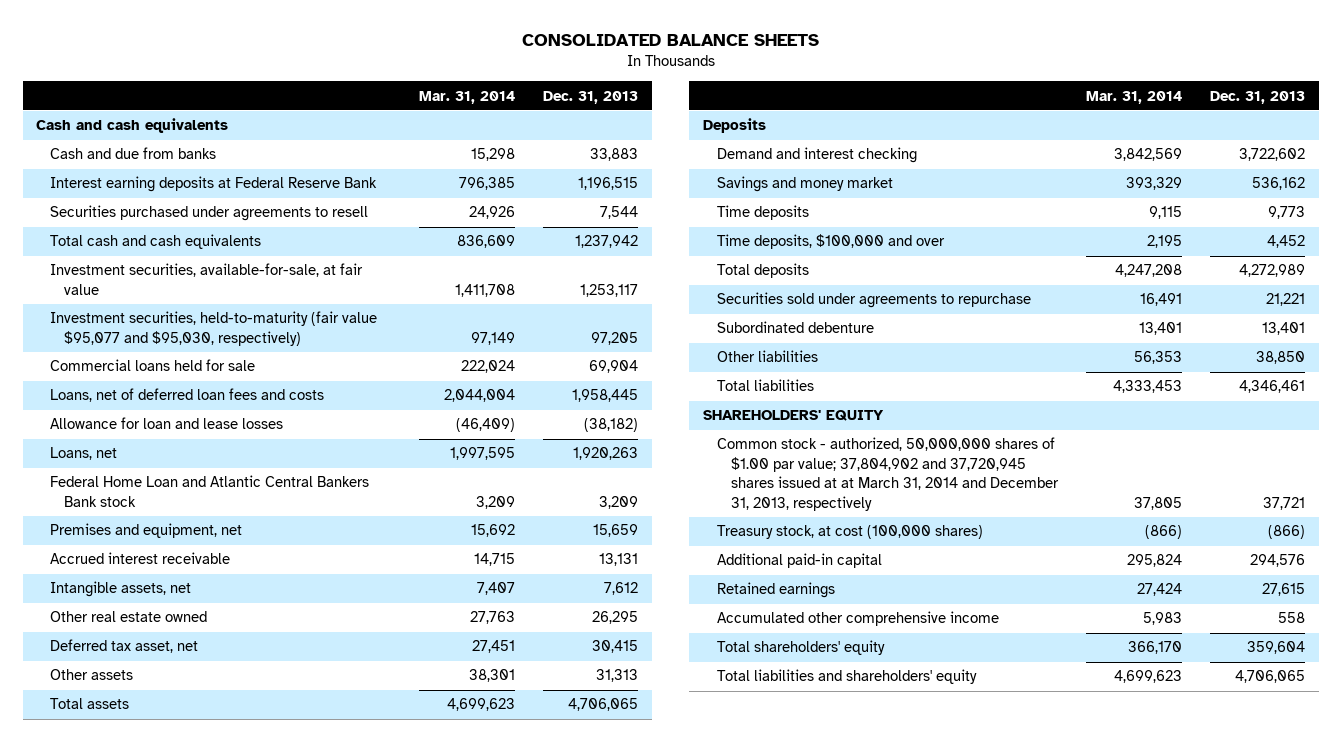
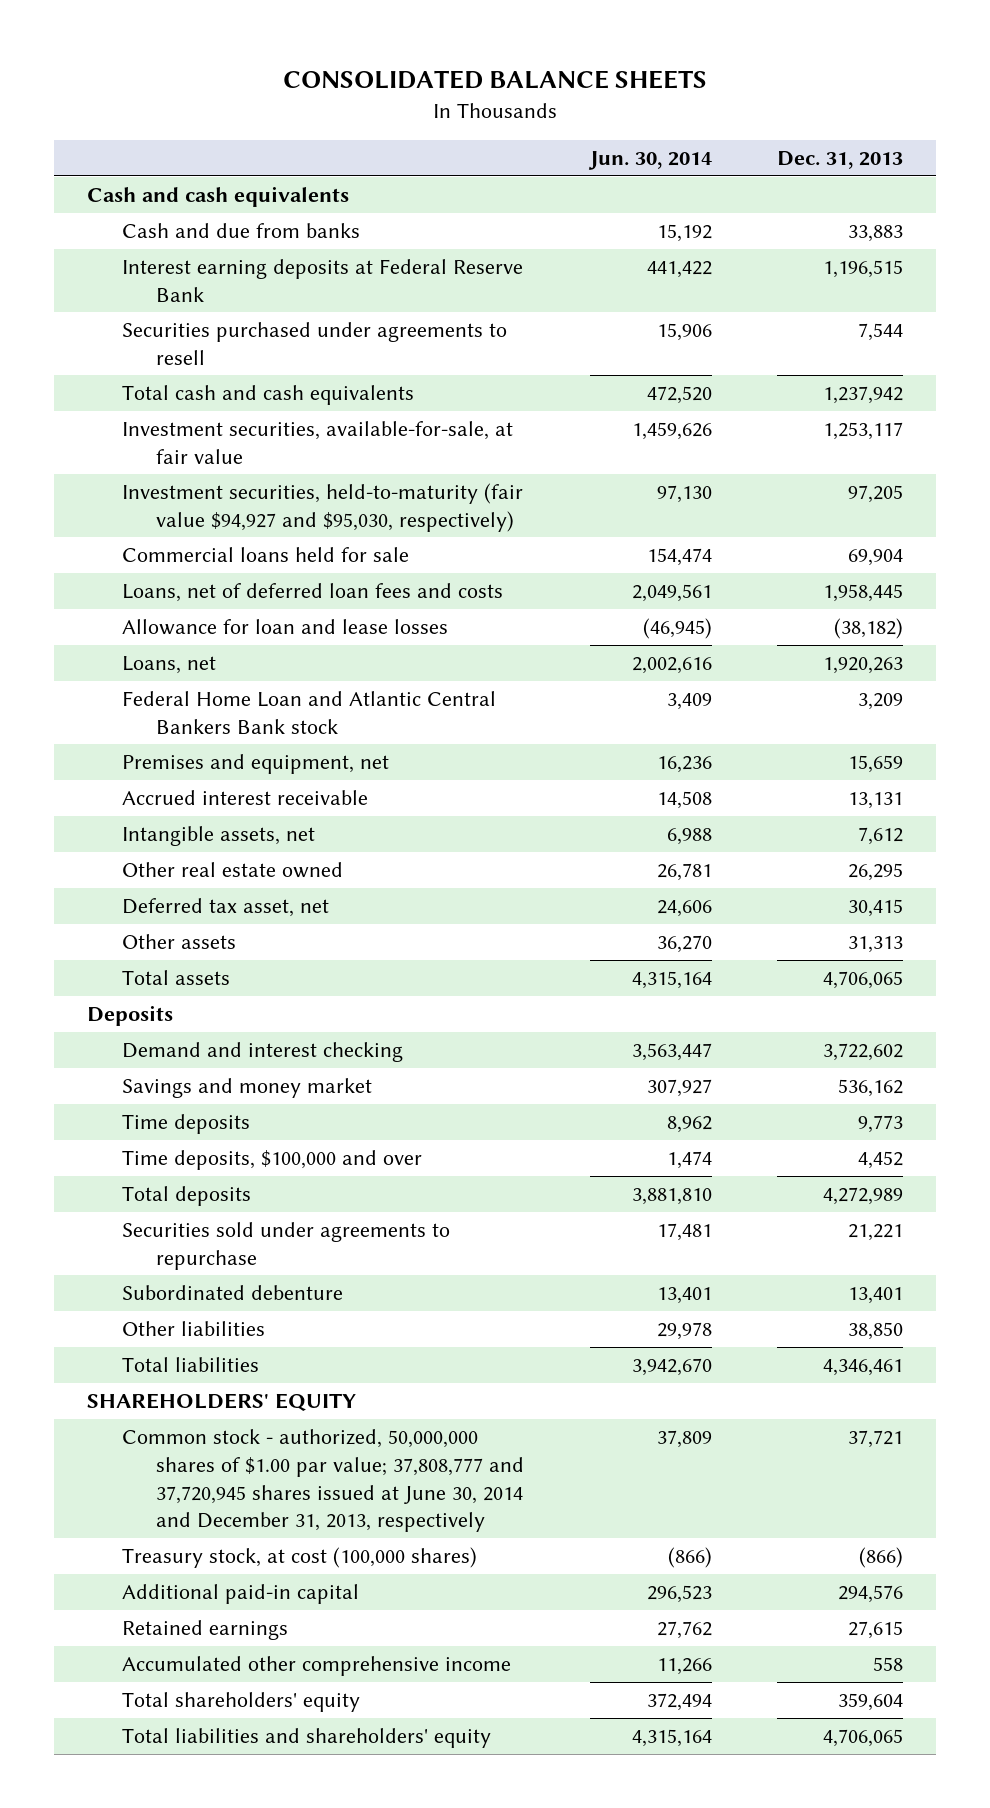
[418,90,515,104] Mar. 31, 2014 -> none
none -> [587,151,712,171] Jun. 30, 2014
[50,311,378,346] Investment securities, held-to-maturity (fair value $95,077 and $95,030, respectively) -> [121,482,523,532] Investment securities, held-to-maturity (fair value $94,927 and $95,030, respectively)
[717,437,1059,511] Common stock - authorized, 50,000,000 shares of $1.00 par value; 37,804,902 and 37,720,945 shares issued at at March 31, 2014 and December 31, 2013, respectively -> [121,1428,525,1533] Common stock - authorized, 50,000,000 shares of $1.00 par value; 37,808,777 and 37,720,945 shares issued at June 30, 2014 and December 31, 2013, respectively

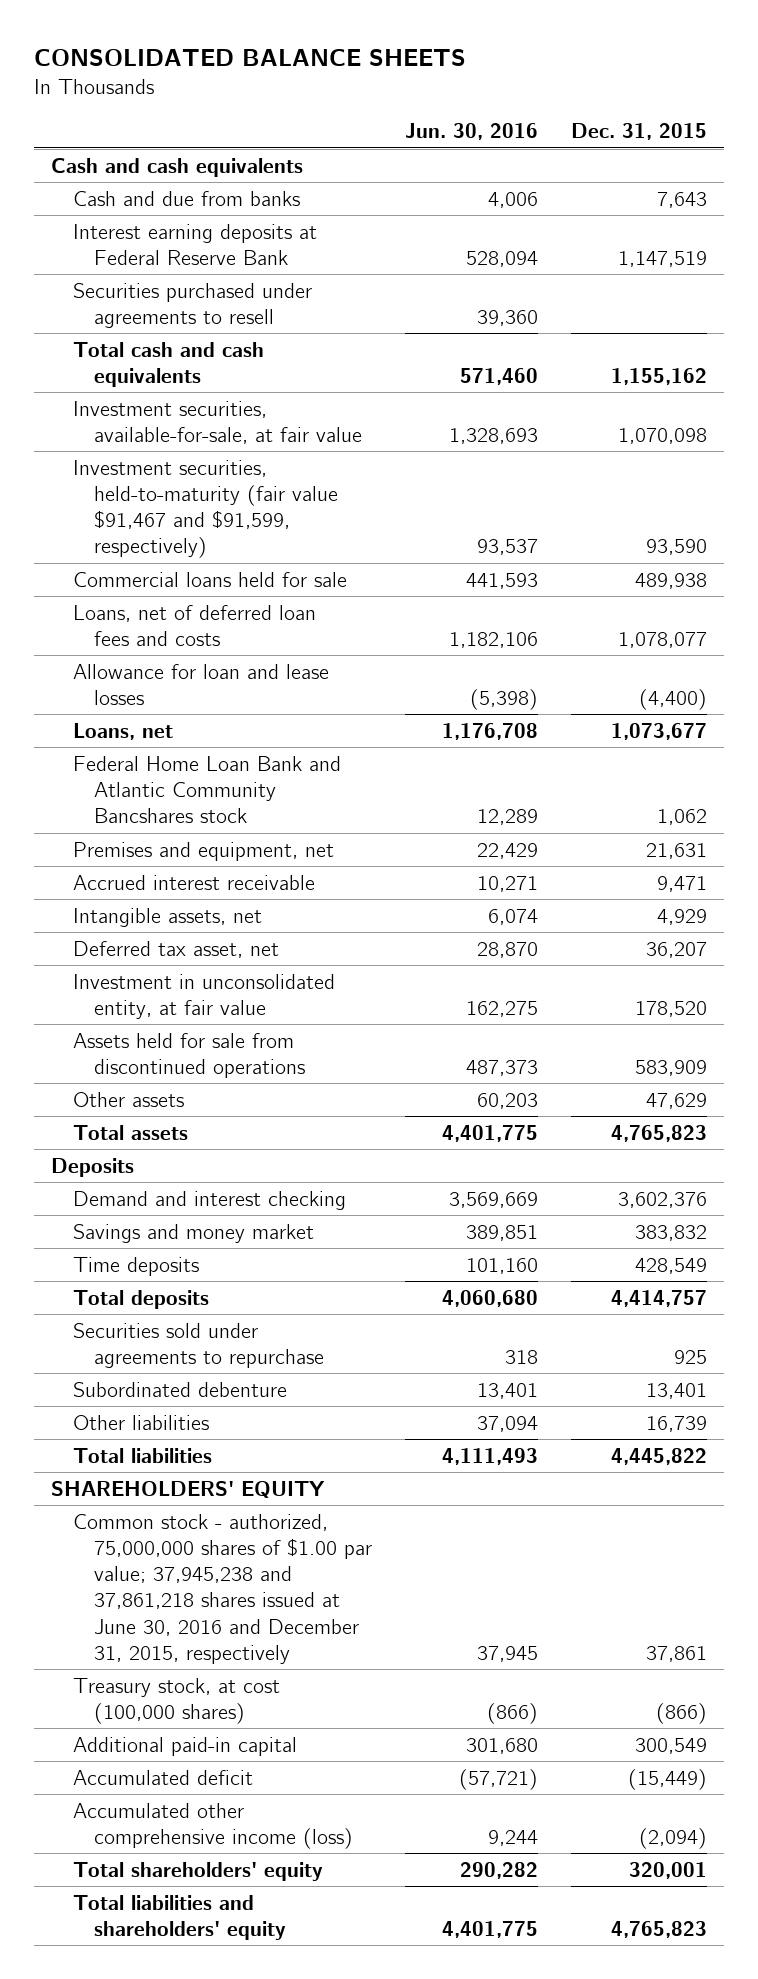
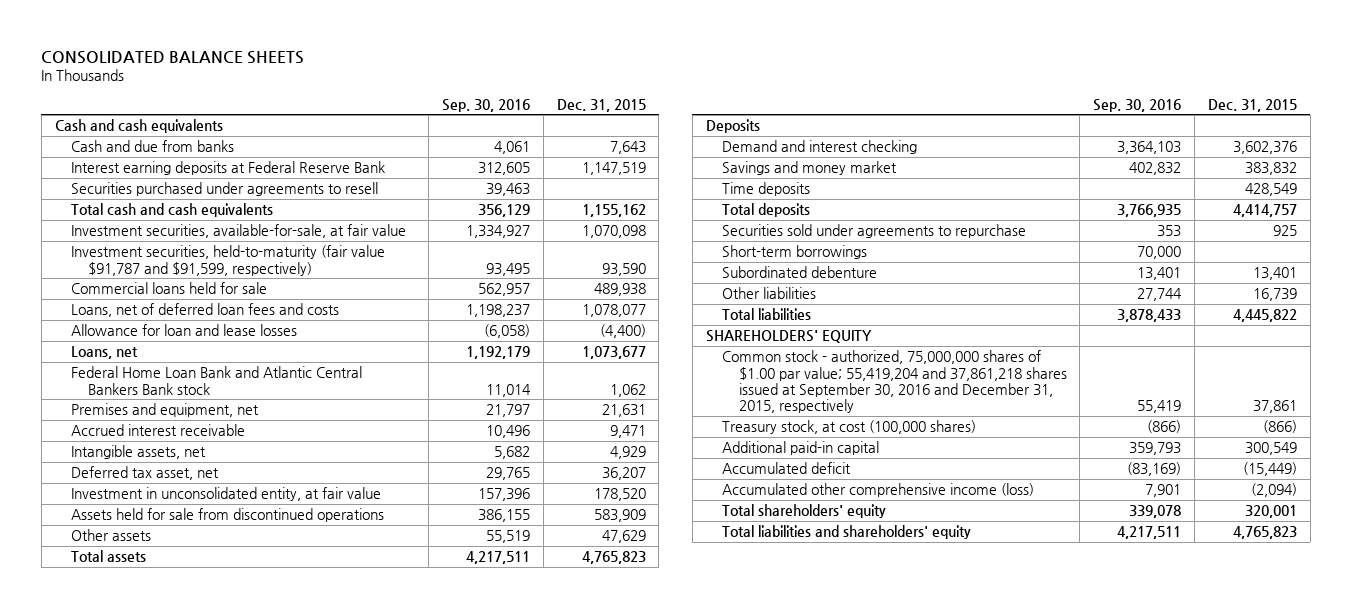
[405,123,539,141] Jun. 30, 2016 -> none
none -> [442,98,531,112] Sep. 30, 2016
[72,459,339,559] Investment securities, held-to-maturity (fair value $91,467 and $91,599, respectively) -> [71,245,386,276] Investment securities, held-to-maturity (fair value $91,787 and $91,599, respectively)
[72,755,341,824] Federal Home Loan Bank and Atlantic Community Bancshares stock -> [71,366,363,395] Federal Home Loan Bank and Atlantic Central Bankers Bank stock
none -> [722,245,868,260] Short-term borrowings
[72,1513,373,1665] Common stock - authorized, 75,000,000 shares of $1.00 par value; 37,945,238 and 37,861,218 shares issued at June 30, 2016 and December 31, 2015, respectively -> [722,350,1067,414] Common stock - authorized, 75,000,000 shares of $1.00 par value; 55,419,204 and 37,861,218 shares issued at September 30, 2016 and December 31, 2015, respectively

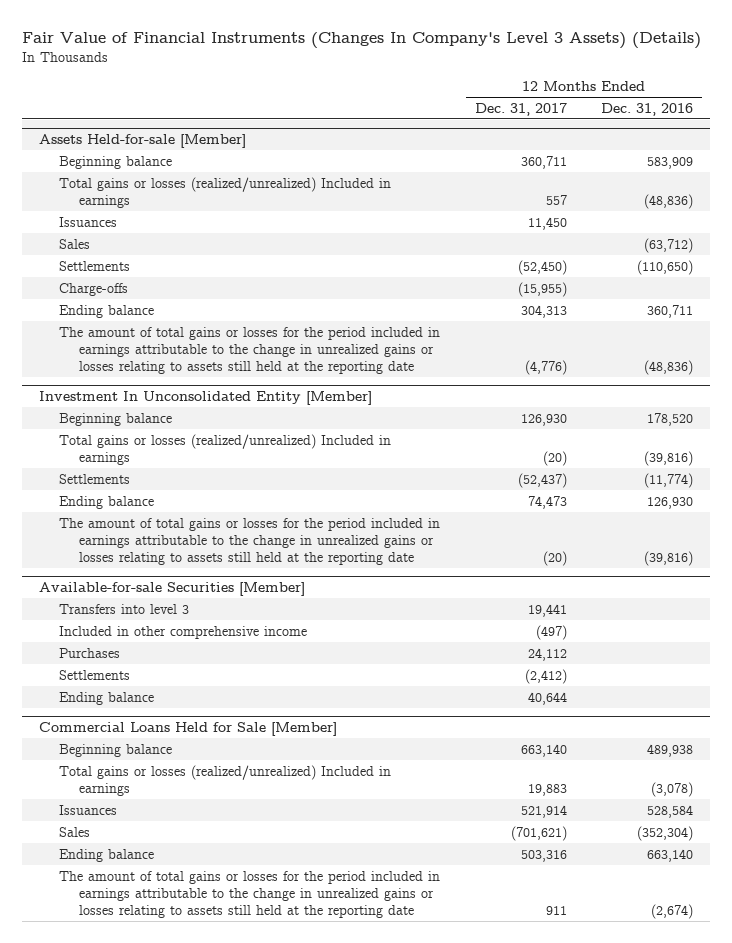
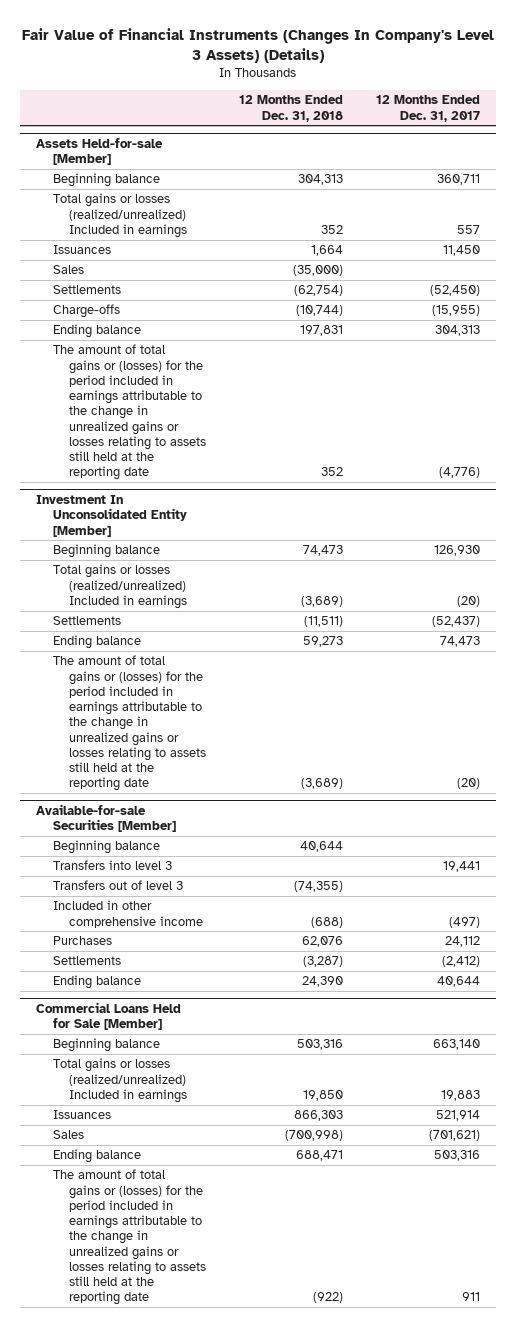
[601,102,694,116] Dec. 31, 2016 -> none
none -> [238,95,343,122] 12 Months Ended Dec. 31, 2018
[59,326,441,375] The amount of total gains or losses for the period included in earnings attributable to the change in unrealized gains or losses relating to assets still held at the reporting date -> [52,344,207,481] The amount of total gains or (losses) for the period included in earnings attributable to the change in unrealized gains or losses relating to assets still held at the reporting date
[59,517,441,566] The amount of total gains or losses for the period included in earnings attributable to the change in unrealized gains or losses relating to assets still held at the reporting date -> [52,655,207,792] The amount of total gains or (losses) for the period included in earnings attributable to the change in unrealized gains or losses relating to assets still held at the reporting date
none -> [52,840,160,855] Beginning balance
none -> [52,880,183,891] Transfers out of level 3
[59,870,441,919] The amount of total gains or losses for the period included in earnings attributable to the change in unrealized gains or losses relating to assets still held at the reporting date -> [52,1169,207,1306] The amount of total gains or (losses) for the period included in earnings attributable to the change in unrealized gains or losses relating to assets still held at the reporting date

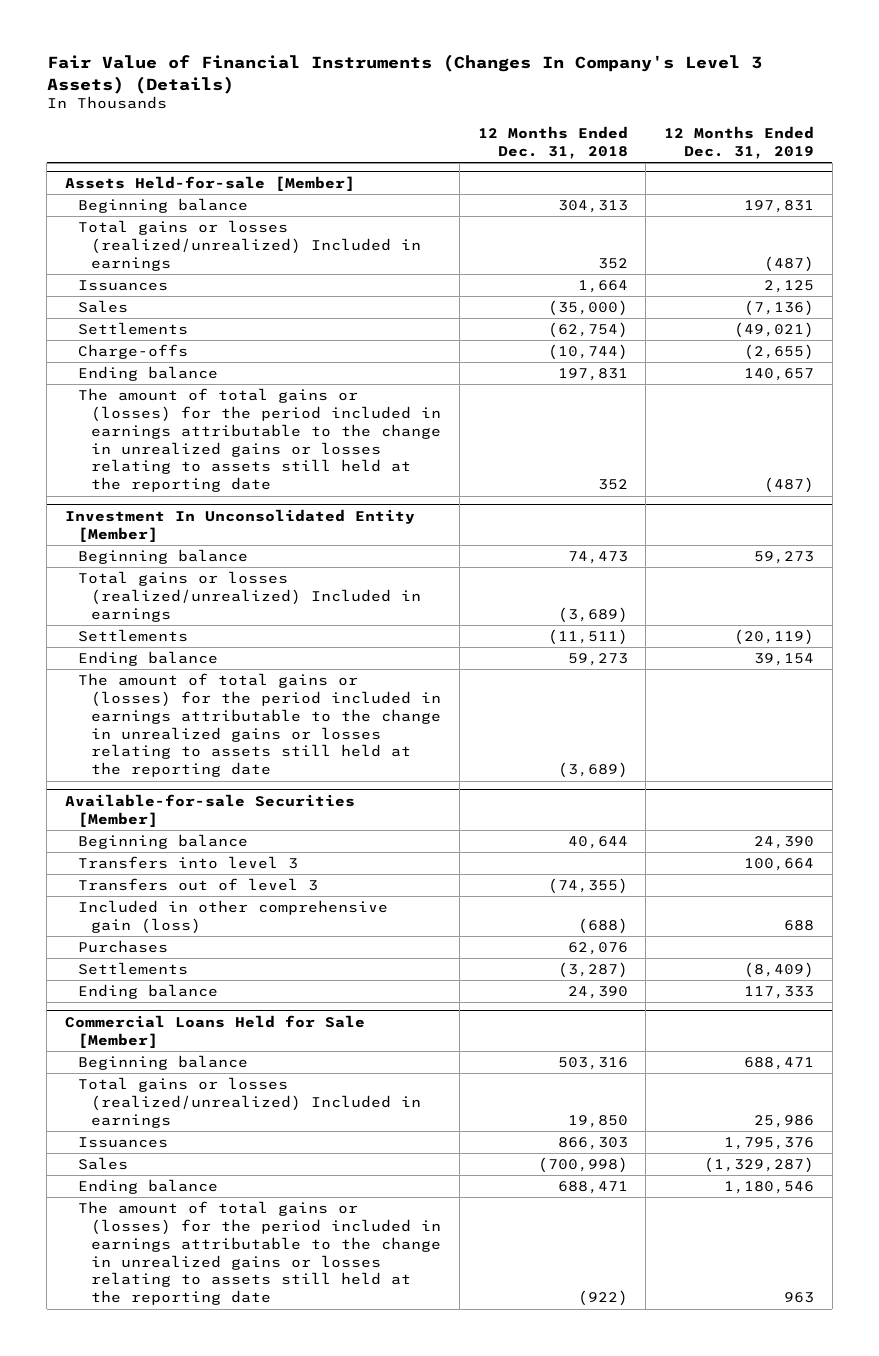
[375,95,480,122] 12 Months Ended Dec. 31, 2017 -> none
none -> [664,125,815,159] 12 Months Ended Dec. 31, 2019
[52,900,204,928] Included in other comprehensive income -> [78,899,389,934] Included in other comprehensive gain (loss)

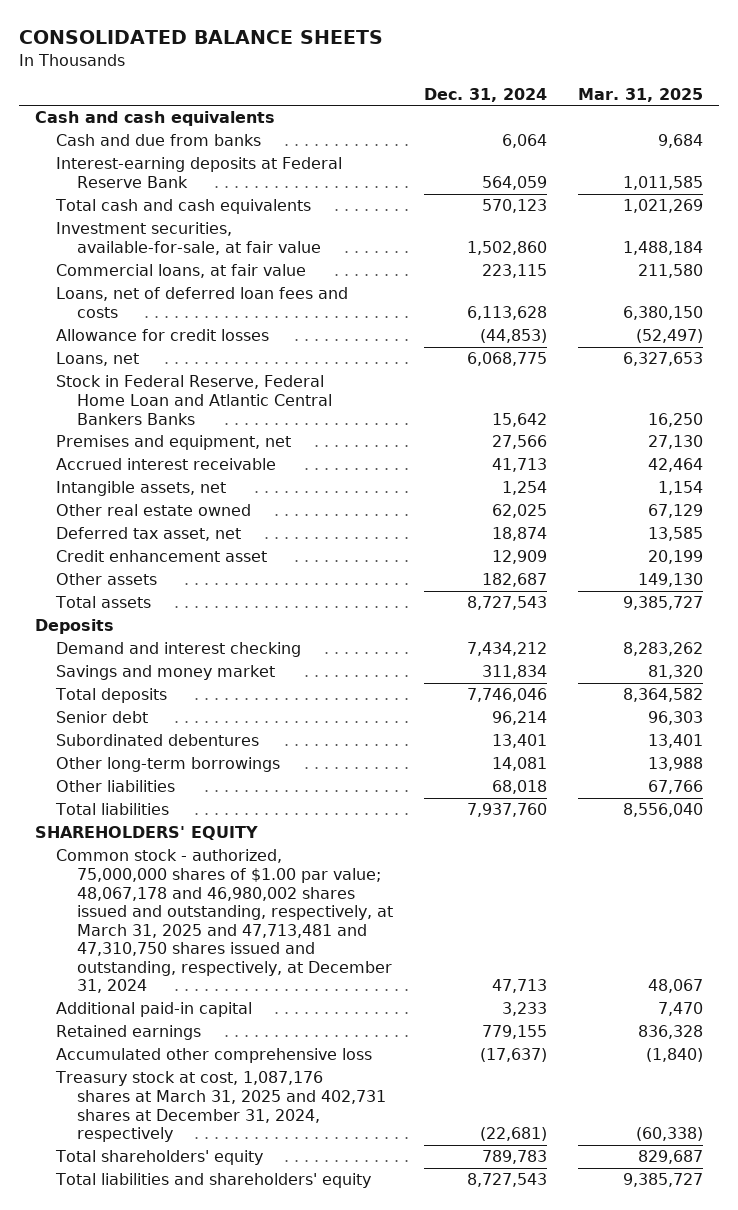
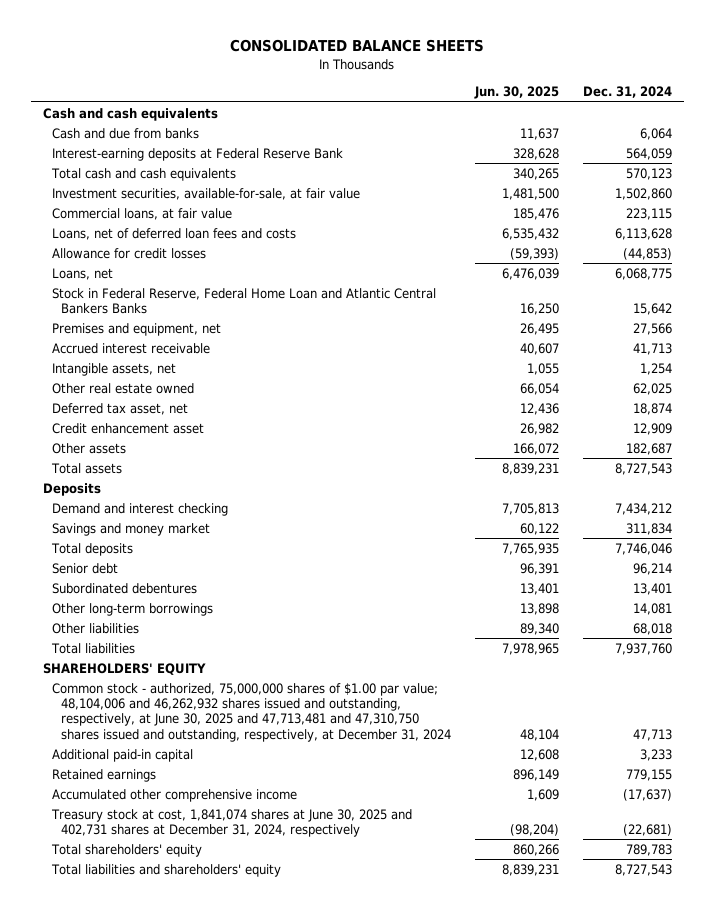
[578,87,704,102] Mar. 31, 2025 -> none
none -> [474,86,560,100] Jun. 30, 2025
[56,849,394,994] Common stock - authorized, 75,000,000 shares of $1.00 par value; 48,067,178 and 46,980,002 shares issued and outstanding, respectively, at March 31, 2025 and 47,713,481 and 47,310,750 shares issued and outstanding, respectively, at December 31, 2024 -> [52,682,452,742] Common stock - authorized, 75,000,000 shares of $1.00 par value; 48,104,006 and 46,262,932 shares issued and outstanding, respectively, at June 30, 2025 and 47,713,481 and 47,310,750 shares issued and outstanding, respectively, at December 31, 2024
[56,1048,373,1064] Accumulated other comprehensive loss -> [52,788,298,802] Accumulated other comprehensive income
[55,1071,387,1143] Treasury stock at cost, 1,087,176 shares at March 31, 2025 and 402,731 shares at December 31, 2024, respectively -> [51,808,413,838] Treasury stock at cost, 1,841,074 shares at June 30, 2025 and 402,731 shares at December 31, 2024, respectively

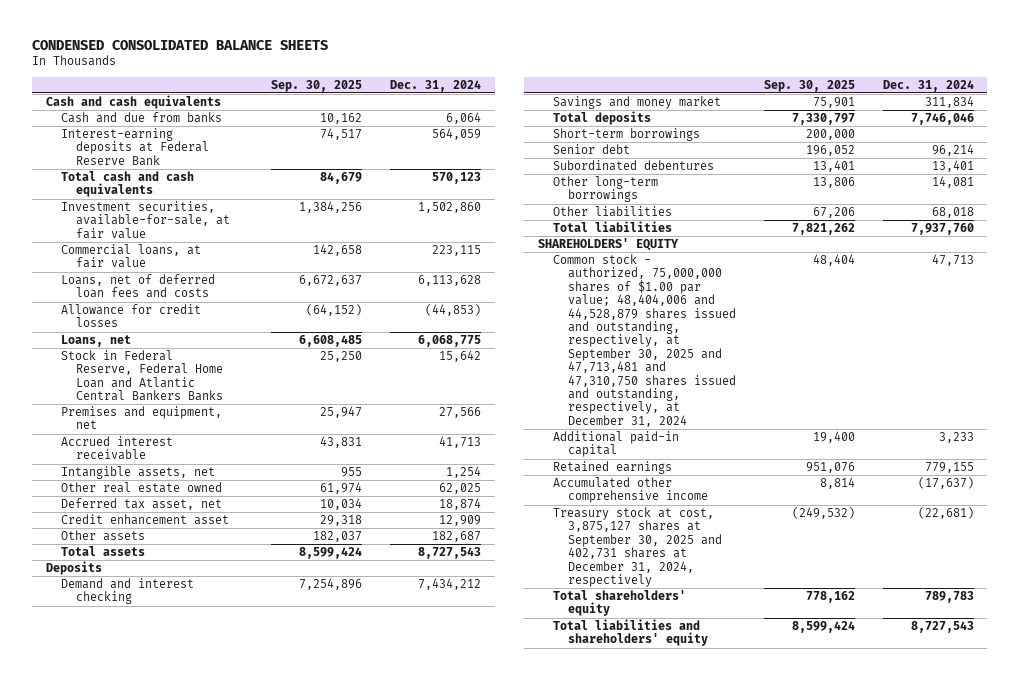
[230,38,485,52] CONSOLIDATED BALANCE SHEETS -> [31,39,328,50] CONDENSED CONSOLIDATED BALANCE SHEETS
[474,86,560,100] Jun. 30, 2025 -> none
none -> [271,79,363,92] Sep. 30, 2025
none -> [552,128,700,142] Short-term borrowings
[52,682,452,742] Common stock - authorized, 75,000,000 shares of $1.00 par value; 48,104,006 and 46,262,932 shares issued and outstanding, respectively, at June 30, 2025 and 47,713,481 and 47,310,750 shares issued and outstanding, respectively, at December 31, 2024 -> [552,254,736,427] Common stock - authorized, 75,000,000 shares of $1.00 par value; 48,404,006 and 44,528,879 shares issued and outstanding, respectively, at September 30, 2025 and 47,713,481 and 47,310,750 shares issued and outstanding, respectively, at December 31, 2024
[51,808,413,838] Treasury stock at cost, 1,841,074 shares at June 30, 2025 and 402,731 shares at December 31, 2024, respectively -> [552,507,722,588] Treasury stock at cost, 3,875,127 shares at September 30, 2025 and 402,731 shares at December 31, 2024, respectively

